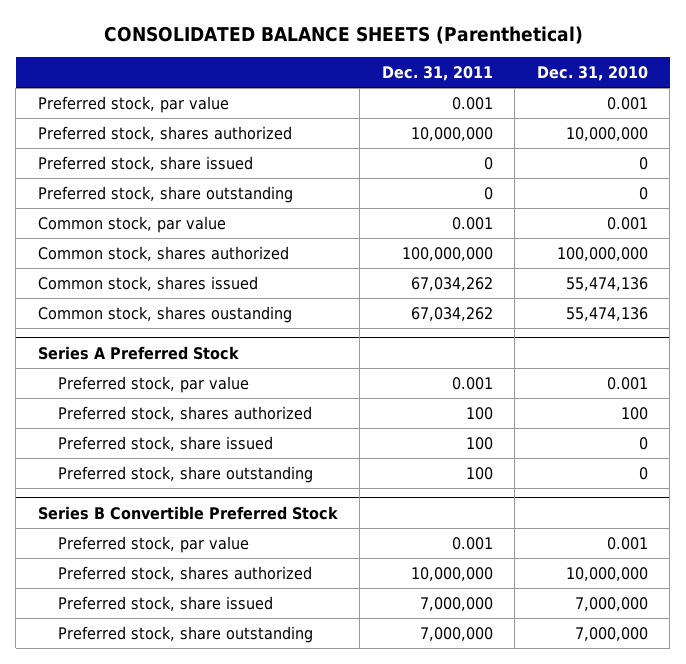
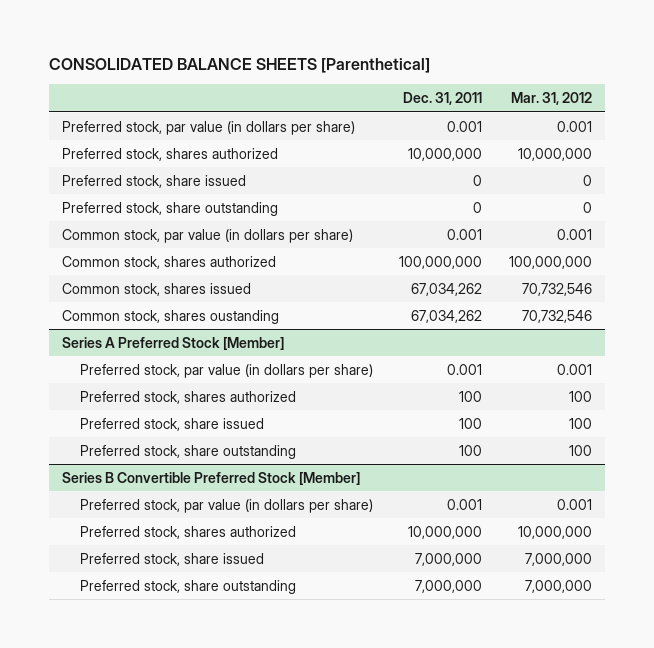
[103,25,583,44] CONSOLIDATED BALANCE SHEETS (Parenthetical) -> [48,58,430,74] CONSOLIDATED BALANCE SHEETS [Parenthetical]
[536,66,648,82] Dec. 31, 2010 -> none
none -> [510,91,592,105] Mar. 31, 2012
[37,96,229,114] Preferred stock, par value -> [61,120,355,135] Preferred stock, par value (in dollars per share)
[37,216,226,234] Common stock, par value -> [61,228,353,243] Common stock, par value (in dollars per share)
[37,345,239,360] Series A Preferred Stock -> [61,336,284,350] Series A Preferred Stock [Member]
[58,376,250,394] Preferred stock, par value -> [79,363,373,378] Preferred stock, par value (in dollars per share)
[37,505,338,520] Series B Convertible Preferred Stock -> [61,471,360,485] Series B Convertible Preferred Stock [Member]
[58,536,250,554] Preferred stock, par value -> [79,498,373,513] Preferred stock, par value (in dollars per share)

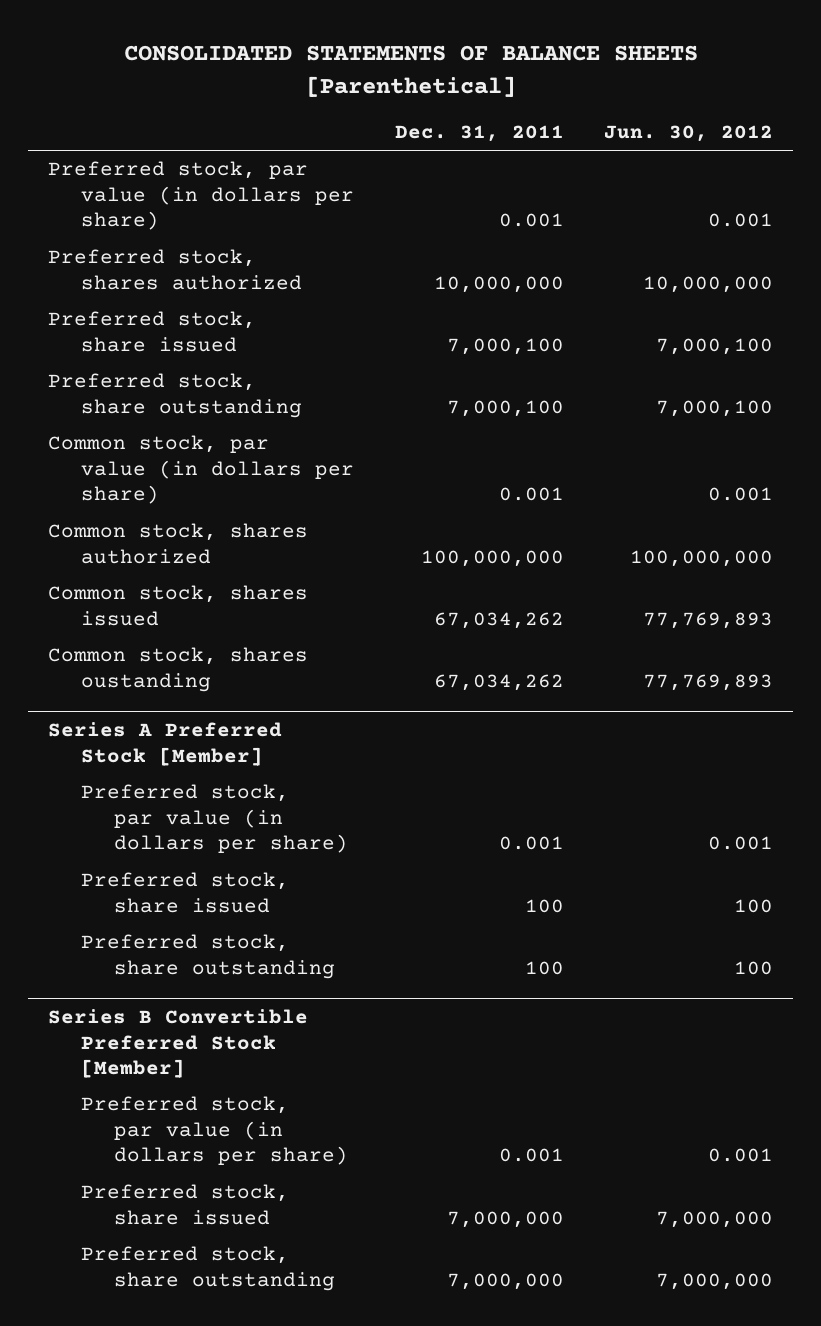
[48,58,430,74] CONSOLIDATED BALANCE SHEETS [Parenthetical] -> [123,45,698,97] CONSOLIDATED STATEMENTS OF BALANCE SHEETS [Parenthetical]
[510,91,592,105] Mar. 31, 2012 -> none
none -> [604,125,774,143] Jun. 30, 2012
[473,174,483,186] 0 -> [446,337,564,355] 7,000,100
[473,201,483,213] 0 -> [446,399,564,417] 7,000,100
[79,390,296,404] Preferred stock, shares authorized -> none
[79,525,296,539] Preferred stock, shares authorized -> none

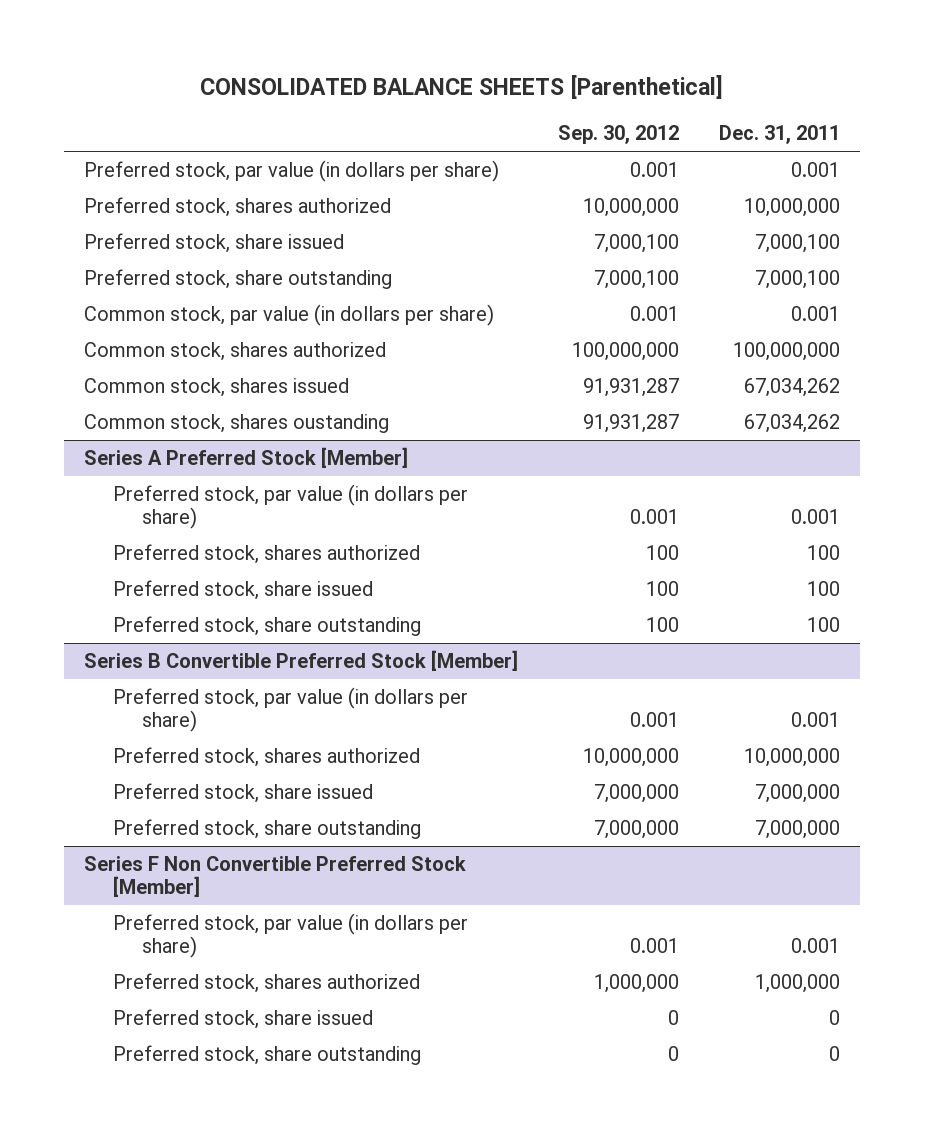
[123,45,698,97] CONSOLIDATED STATEMENTS OF BALANCE SHEETS [Parenthetical] -> [200,75,724,100] CONSOLIDATED BALANCE SHEETS [Parenthetical]
[604,125,774,143] Jun. 30, 2012 -> none
none -> [558,125,680,145] Sep. 30, 2012
none -> [113,544,421,565] Preferred stock, shares authorized
none -> [113,747,421,768] Preferred stock, shares authorized
none -> [84,856,467,898] Series F Non Convertible Preferred Stock [Member]
none -> [113,913,469,959] Preferred stock, par value (in dollars per share)
none -> [113,973,421,994] Preferred stock, shares authorized
none -> [113,1009,374,1030] Preferred stock, share issued
none -> [113,1045,422,1066] Preferred stock, share outstanding

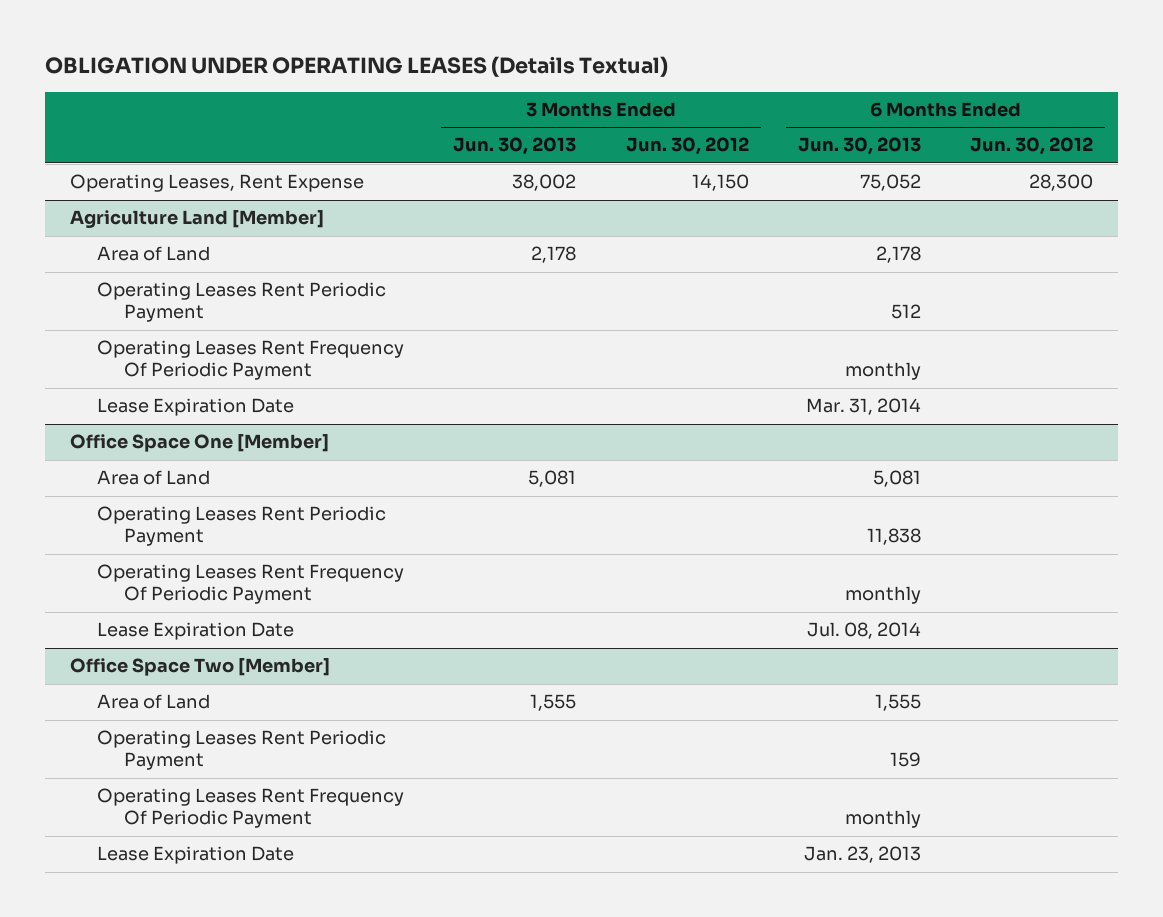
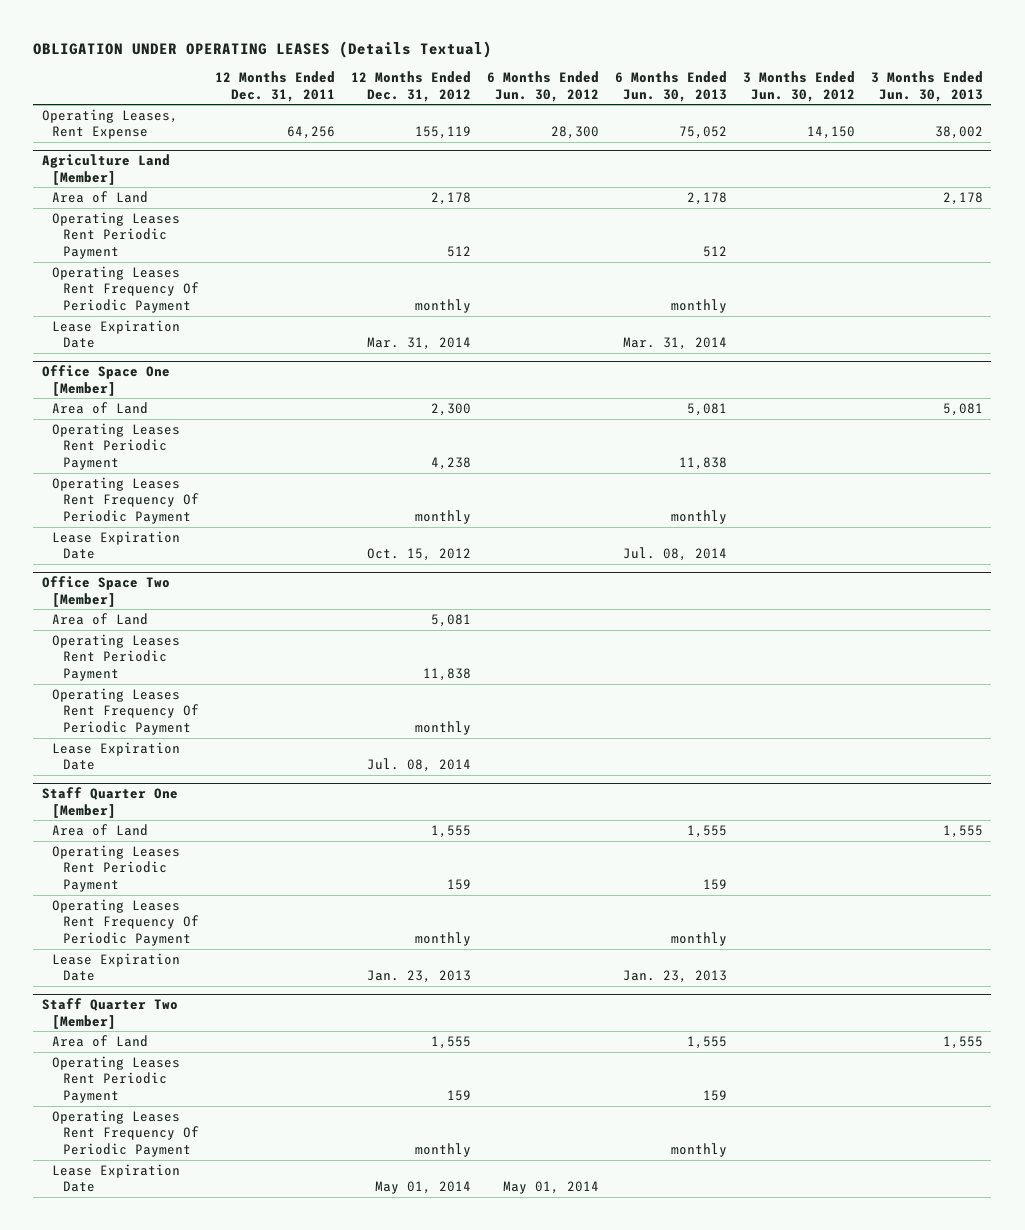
none -> [214,71,335,102] 12 Months Ended Dec. 31, 2011
none -> [350,71,471,102] 12 Months Ended Dec. 31, 2012
none -> [52,612,149,625] Area of Land
none -> [52,633,181,681] Operating Leases Rent Periodic Payment
none -> [52,687,199,735] Operating Leases Rent Frequency Of Periodic Payment
none -> [52,741,181,771] Lease Expiration Date
none -> [41,787,178,818] Staff Quarter One [Member]
none -> [41,998,178,1029] Staff Quarter Two [Member]
none -> [52,1034,149,1047] Area of Land
none -> [52,1055,181,1103] Operating Leases Rent Periodic Payment
none -> [52,1109,199,1157] Operating Leases Rent Frequency Of Periodic Payment
none -> [52,1163,181,1193] Lease Expiration Date

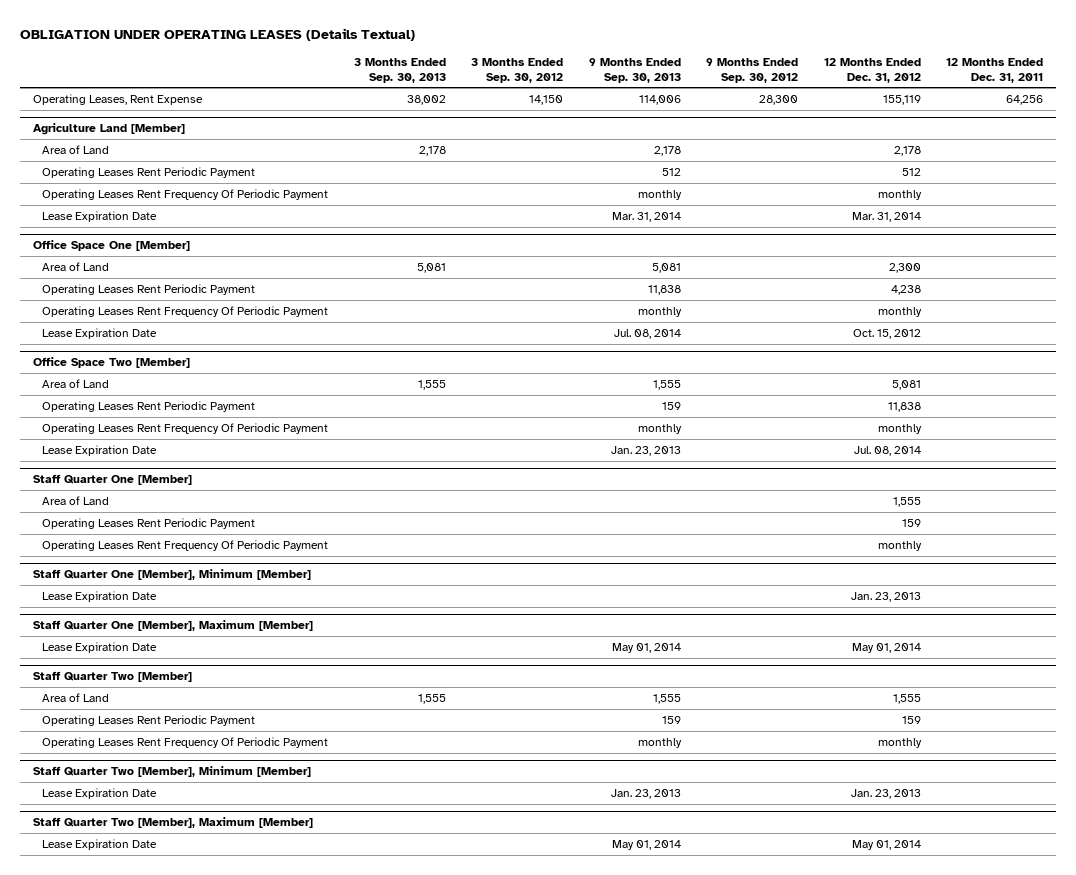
[487,71,600,102] 6 Months Ended Jun. 30, 2012 -> none
[615,71,728,102] 6 Months Ended Jun. 30, 2013 -> none
[743,71,856,102] 3 Months Ended Jun. 30, 2012 -> none
[871,71,984,102] 3 Months Ended Jun. 30, 2013 -> none
none -> [353,57,446,83] 3 Months Ended Sep. 30, 2013
none -> [471,57,564,83] 3 Months Ended Sep. 30, 2012
none -> [588,57,681,83] 9 Months Ended Sep. 30, 2013
none -> [706,57,799,83] 9 Months Ended Sep. 30, 2012
none -> [32,569,311,581] Staff Quarter One [Member], Minimum [Member]
none -> [32,620,313,632] Staff Quarter One [Member], Maximum [Member]
none -> [42,642,158,654] Lease Expiration Date
none -> [32,766,311,778] Staff Quarter Two [Member], Minimum [Member]
none -> [42,788,158,800] Lease Expiration Date
none -> [32,817,313,829] Staff Quarter Two [Member], Maximum [Member]

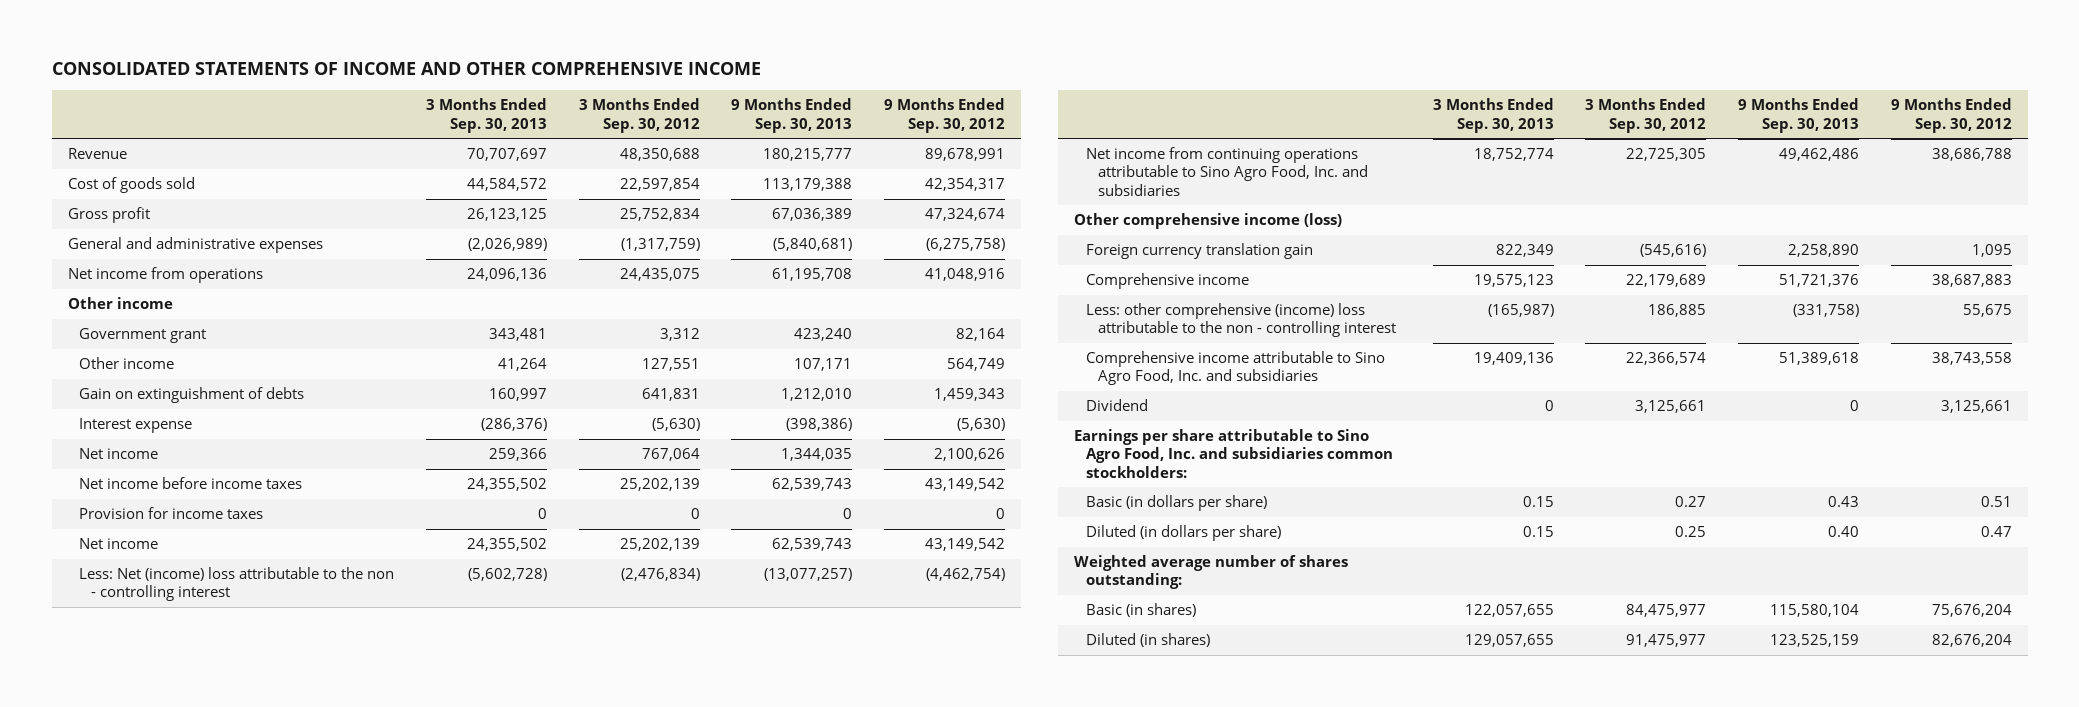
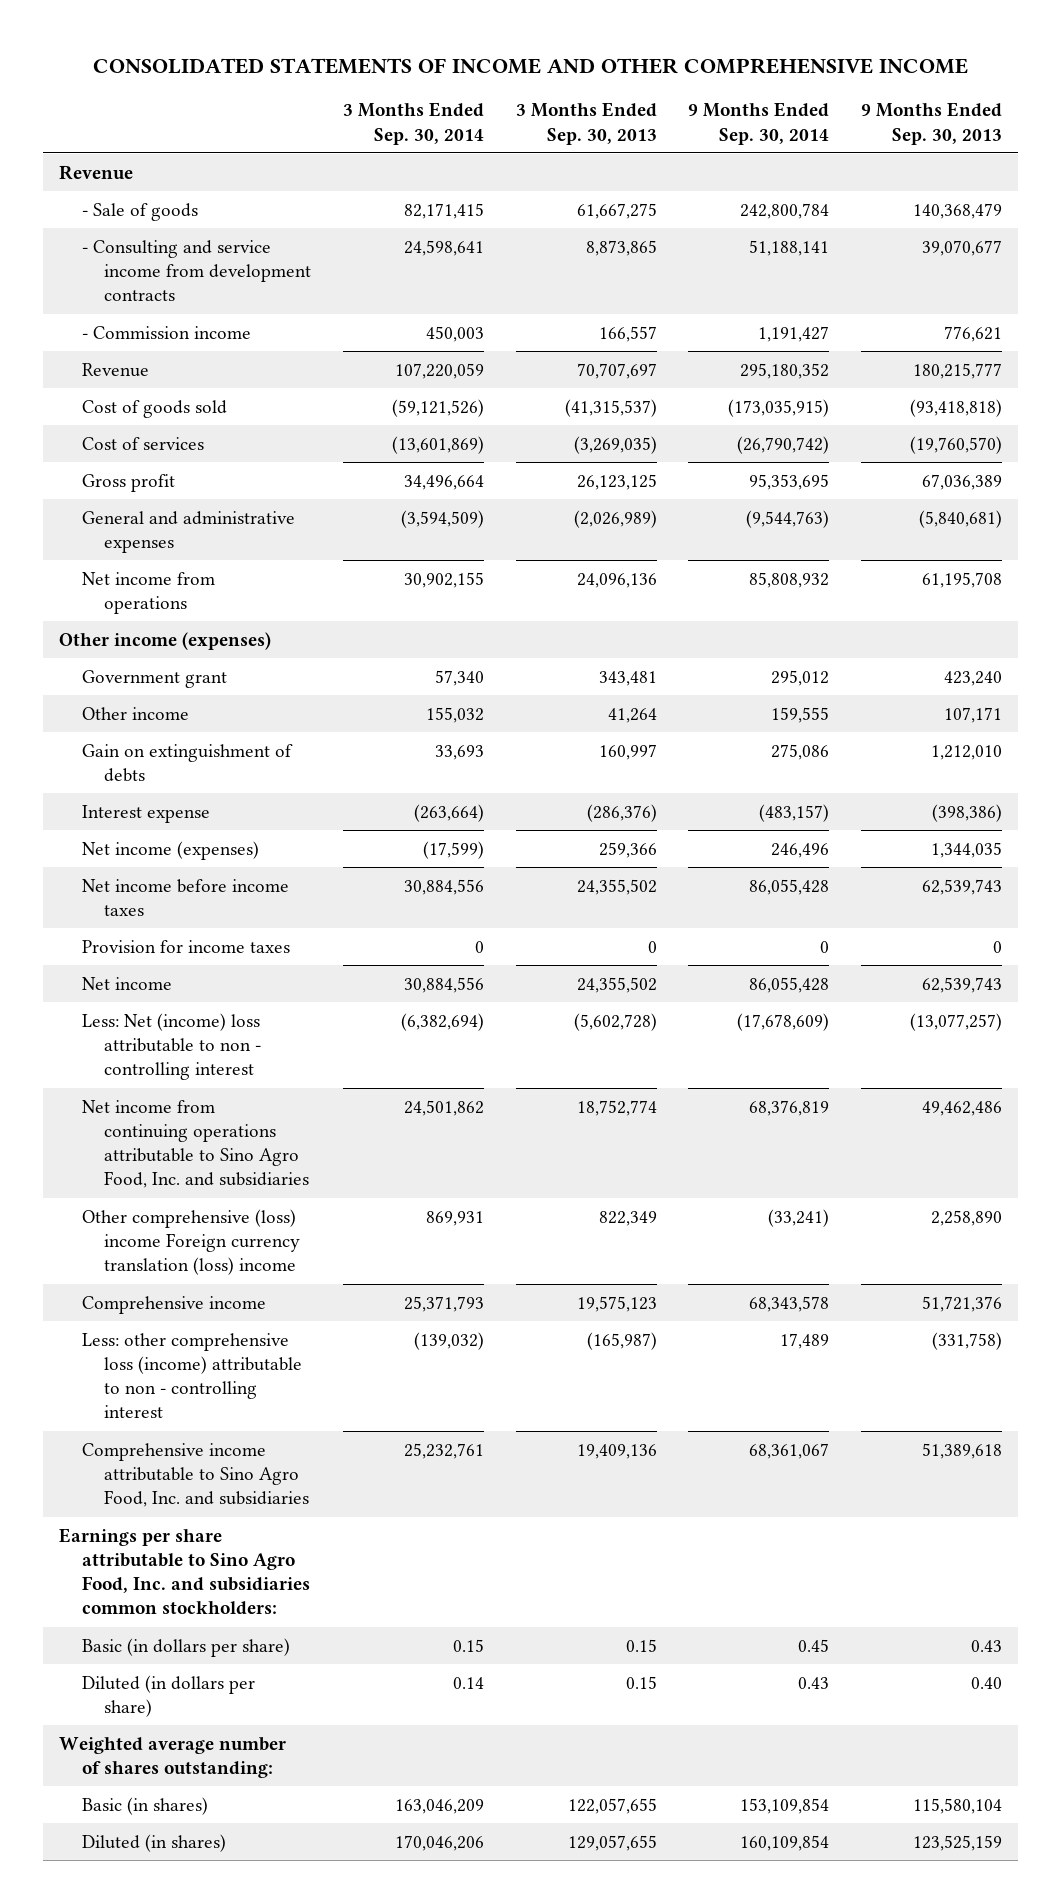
[578,98,700,133] 3 Months Ended Sep. 30, 2012 -> none
[884,98,1006,133] 9 Months Ended Sep. 30, 2012 -> none
none -> [343,102,485,145] 3 Months Ended Sep. 30, 2014
none -> [688,102,830,145] 9 Months Ended Sep. 30, 2014
none -> [58,164,133,180] Revenue
none -> [81,202,198,221] - Sale of goods
none -> [81,239,312,302] - Consulting and service income from development contracts
none -> [81,325,251,339] - Commission income
[467,178,548,192] 44,584,572 -> [564,398,657,417] (41,315,537)
[763,178,853,192] 113,179,388 -> [910,398,1003,417] (93,418,818)
none -> [81,436,204,450] Cost of services
[67,297,173,310] Other income -> [58,631,271,650] Other income (expenses)
[79,448,159,460] Net income -> [81,840,259,860] Net income (expenses)
[79,567,395,602] Less: Net (income) loss attributable to the non - controlling interest -> [81,1012,262,1081] Less: Net (income) loss attributable to non - controlling interest
[1074,213,1343,230] Other comprehensive income (loss) -> none
[1086,243,1314,260] Foreign currency translation gain -> [81,1208,301,1276] Other comprehensive (loss) income Foreign currency translation (loss) income
[1086,303,1397,338] Less: other comprehensive (income) loss attributable to the non - controlling interest -> [81,1332,303,1419] Less: other comprehensive loss (income) attributable to non - controlling interest
[1086,399,1149,412] Dividend -> none

